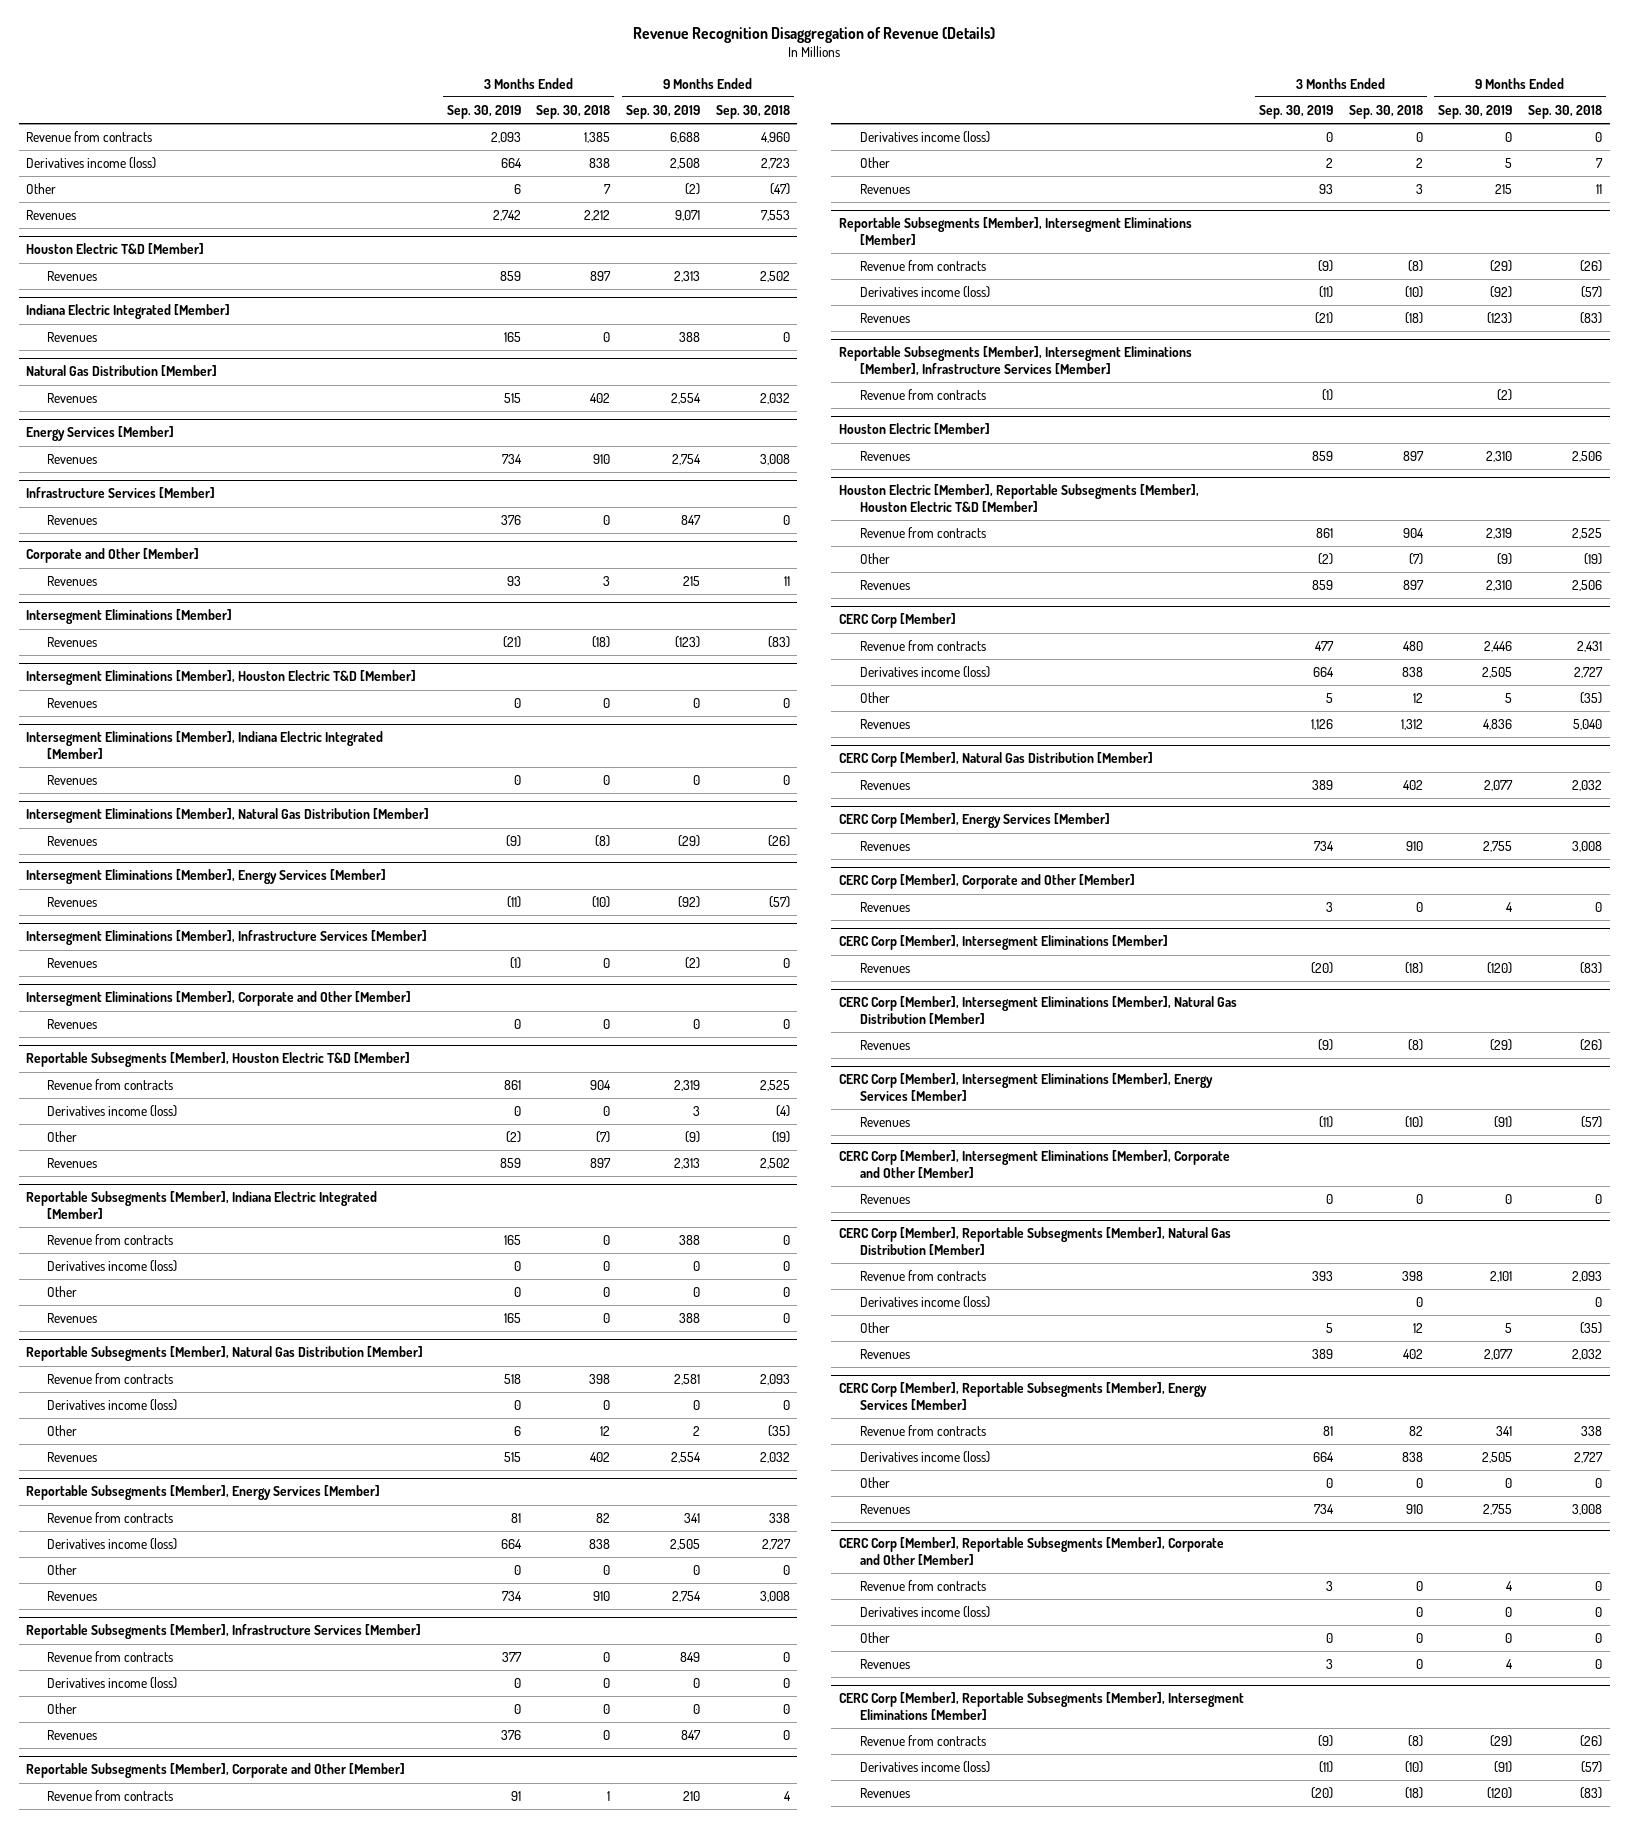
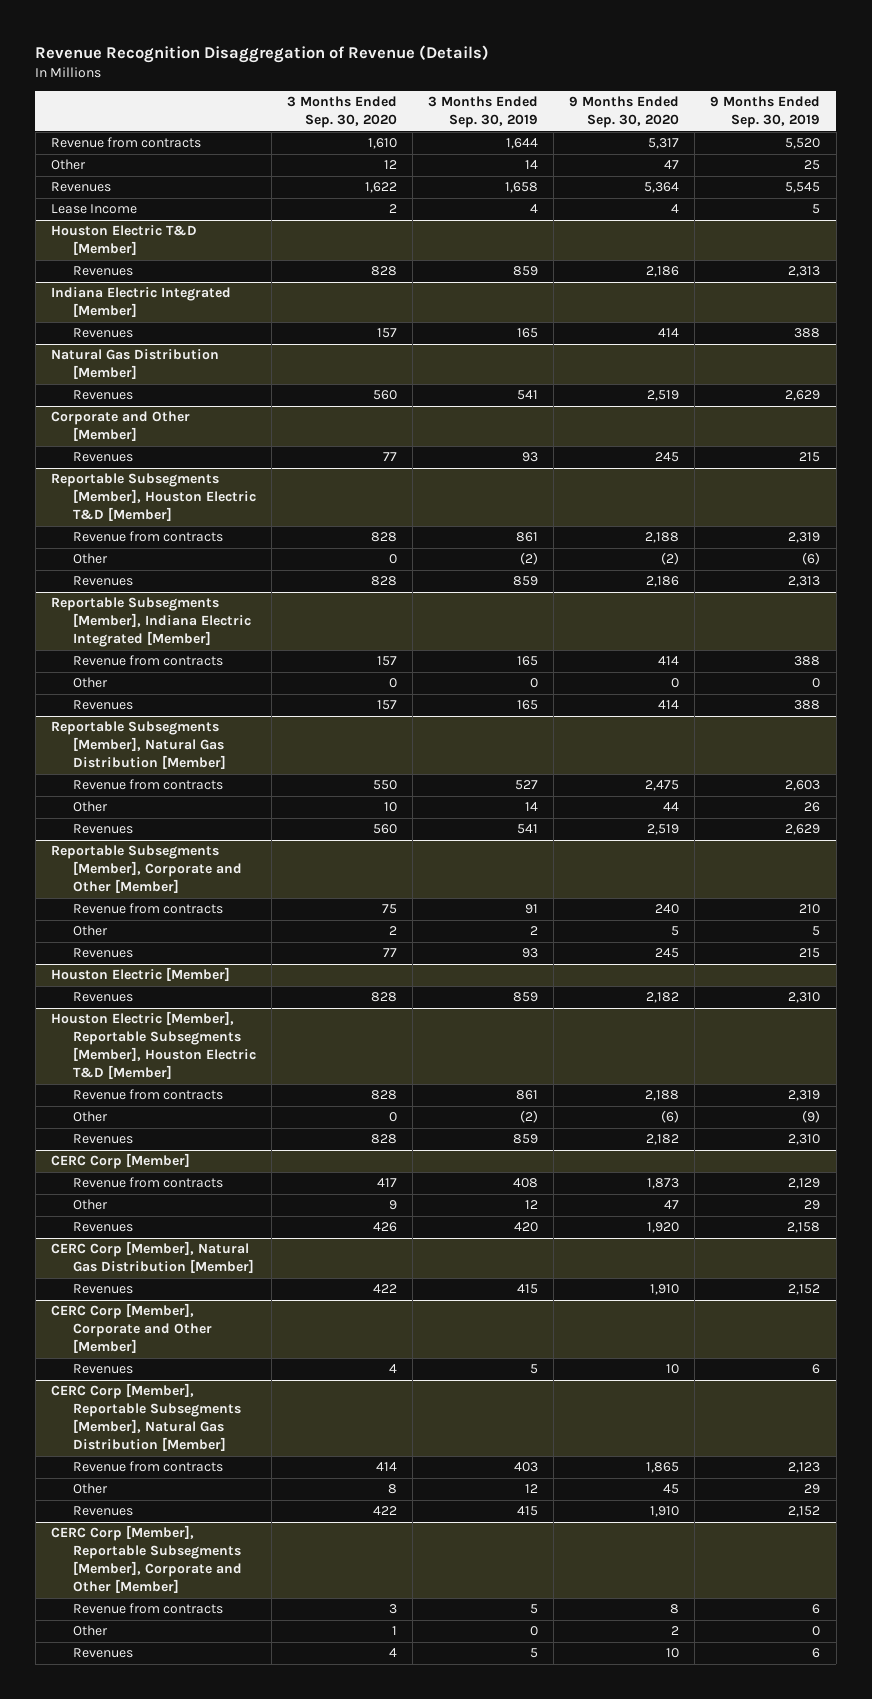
[536,104,611,119] Sep. 30, 2018 -> none
[715,104,790,119] Sep. 30, 2018 -> none
none -> [286,96,397,129] 3 Months Ended Sep. 30, 2020
none -> [569,96,680,129] 9 Months Ended Sep. 30, 2020
[26,156,157,169] Derivatives income (loss) -> none
[490,131,521,143] 2,093 -> [506,138,539,150] 1,644
[670,131,701,143] 6,688 -> [785,138,821,150] 5,520
[513,183,521,194] 6 -> [525,160,539,170] 14
[685,182,701,195] (2) -> [804,160,821,171] 25
[492,209,521,221] 2,742 -> [505,182,539,194] 1,658
[675,209,701,221] 9,071 -> [785,182,821,194] 5,545
none -> [51,204,138,215] Lease Income
[26,426,175,442] Energy Services [Member] -> none
[47,453,98,464] Revenues -> none
[26,487,216,499] Infrastructure Services [Member] -> none
[47,514,98,525] Revenues -> none
[503,392,521,403] 515 -> [517,390,539,401] 541
[671,392,702,404] 2,554 -> [785,390,821,402] 2,629
[26,609,233,625] Intersegment Eliminations [Member] -> none
[47,636,98,647] Revenues -> none
[26,670,417,686] Intersegment Eliminations [Member], Houston Electric T&D [Member] -> none
[47,697,98,708] Revenues -> none
[26,731,384,759] Intersegment Eliminations [Member], Indiana Electric Integrated [Member] -> none
[47,774,98,785] Revenues -> none
[26,808,430,824] Intersegment Eliminations [Member], Natural Gas Distribution [Member] -> none
[47,835,98,846] Revenues -> none
[26,869,387,885] Intersegment Eliminations [Member], Energy Services [Member] -> none
[47,896,98,907] Revenues -> none
[26,930,428,946] Intersegment Eliminations [Member], Infrastructure Services [Member] -> none
[47,957,98,968] Revenues -> none
[26,991,412,1007] Intersegment Eliminations [Member], Corporate and Other [Member] -> none
[47,1018,98,1029] Revenues -> none
[47,1104,178,1117] Derivatives income (loss) -> none
[685,1130,701,1143] (9) -> [802,552,821,566] (6)
[47,1259,178,1272] Derivatives income (loss) -> none
[47,1398,178,1411] Derivatives income (loss) -> none
[26,1485,381,1501] Reportable Subsegments [Member], Energy Services [Member] -> none
[47,1511,174,1523] Revenue from contracts -> none
[47,1537,178,1550] Derivatives income (loss) -> none
[47,1563,78,1575] Other -> none
[47,1590,98,1601] Revenues -> none
[26,1624,422,1640] Reportable Subsegments [Member], Infrastructure Services [Member] -> none
[47,1650,174,1662] Revenue from contracts -> none
[47,1676,178,1689] Derivatives income (loss) -> none
[47,1702,78,1714] Other -> none
[47,1729,98,1740] Revenues -> none
[503,1373,521,1384] 518 -> [515,780,539,791] 527
[674,1373,701,1385] 2,581 -> [785,780,821,792] 2,603
[513,1425,521,1436] 6 -> [525,802,539,812] 14
[693,1425,701,1436] 2 -> [804,802,821,813] 26
[503,1451,521,1462] 515 -> [517,824,539,835] 541
[671,1451,702,1463] 2,554 -> [785,824,821,836] 2,629
[859,130,990,143] Derivatives income (loss) -> none
[838,217,1192,245] Reportable Subsegments [Member], Intersegment Eliminations [Member] -> none
[859,259,986,271] Revenue from contracts -> none
[859,285,990,298] Derivatives income (loss) -> none
[859,312,910,323] Revenues -> none
[838,346,1192,376] Reportable Subsegments [Member], Intersegment Eliminations [Member], Infrastructure Services [Member] -> none
[859,388,986,400] Revenue from contracts -> none
[859,665,990,678] Derivatives income (loss) -> none
[1315,640,1335,651] 477 -> [513,1178,539,1189] 408
[1484,640,1513,652] 2,446 -> [788,1178,821,1190] 2,129
[1326,692,1334,703] 5 -> [525,1200,539,1210] 12
[1505,692,1513,703] 5 -> [804,1200,821,1211] 29
[1311,718,1334,730] 1,126 -> [514,1222,539,1233] 420
[1483,718,1513,730] 4,836 -> [787,1222,821,1234] 2,158
[838,813,1110,829] CERC Corp [Member], Energy Services [Member] -> none
[859,840,910,851] Revenues -> none
[1312,779,1334,790] 389 -> [517,1284,539,1295] 415
[1484,779,1514,791] 2,077 -> [788,1284,821,1296] 2,152
[838,935,1168,951] CERC Corp [Member], Intersegment Eliminations [Member] -> none
[859,962,910,973] Revenues -> none
[838,996,1237,1024] CERC Corp [Member], Intersegment Eliminations [Member], Natural Gas Distribution [Member] -> none
[859,1039,910,1050] Revenues -> none
[838,1073,1213,1101] CERC Corp [Member], Intersegment Eliminations [Member], Energy Services [Member] -> none
[859,1116,910,1127] Revenues -> none
[838,1150,1230,1178] CERC Corp [Member], Intersegment Eliminations [Member], Corporate and Other [Member] -> none
[859,1193,910,1204] Revenues -> none
[1326,901,1334,912] 3 -> [530,1364,539,1375] 5
[1506,901,1514,912] 4 -> [812,1364,821,1375] 6
[859,1295,990,1308] Derivatives income (loss) -> none
[838,1382,1207,1410] CERC Corp [Member], Reportable Subsegments [Member], Energy Services [Member] -> none
[859,1424,986,1436] Revenue from contracts -> none
[859,1450,990,1463] Derivatives income (loss) -> none
[859,1476,890,1488] Other -> none
[859,1503,910,1514] Revenues -> none
[1312,1270,1334,1281] 393 -> [514,1462,539,1473] 403
[1490,1270,1513,1282] 2,101 -> [788,1462,821,1474] 2,123
[1326,1322,1334,1333] 5 -> [525,1484,539,1494] 12
[1505,1322,1513,1333] 5 -> [804,1484,821,1495] 29
[1312,1348,1334,1359] 389 -> [517,1506,539,1517] 415
[1484,1348,1514,1360] 2,077 -> [788,1506,821,1518] 2,152
[859,1605,990,1618] Derivatives income (loss) -> none
[1326,1580,1334,1591] 3 -> [530,1604,539,1615] 5
[1506,1580,1514,1591] 4 -> [812,1604,821,1615] 6
[838,1692,1244,1720] CERC Corp [Member], Reportable Subsegments [Member], Intersegment Eliminations [Member] -> none
[859,1734,986,1746] Revenue from contracts -> none
[859,1760,990,1773] Derivatives income (loss) -> none
[859,1787,910,1798] Revenues -> none
[1326,1658,1334,1669] 3 -> [530,1648,539,1659] 5
[1506,1658,1514,1669] 4 -> [812,1648,821,1659] 6

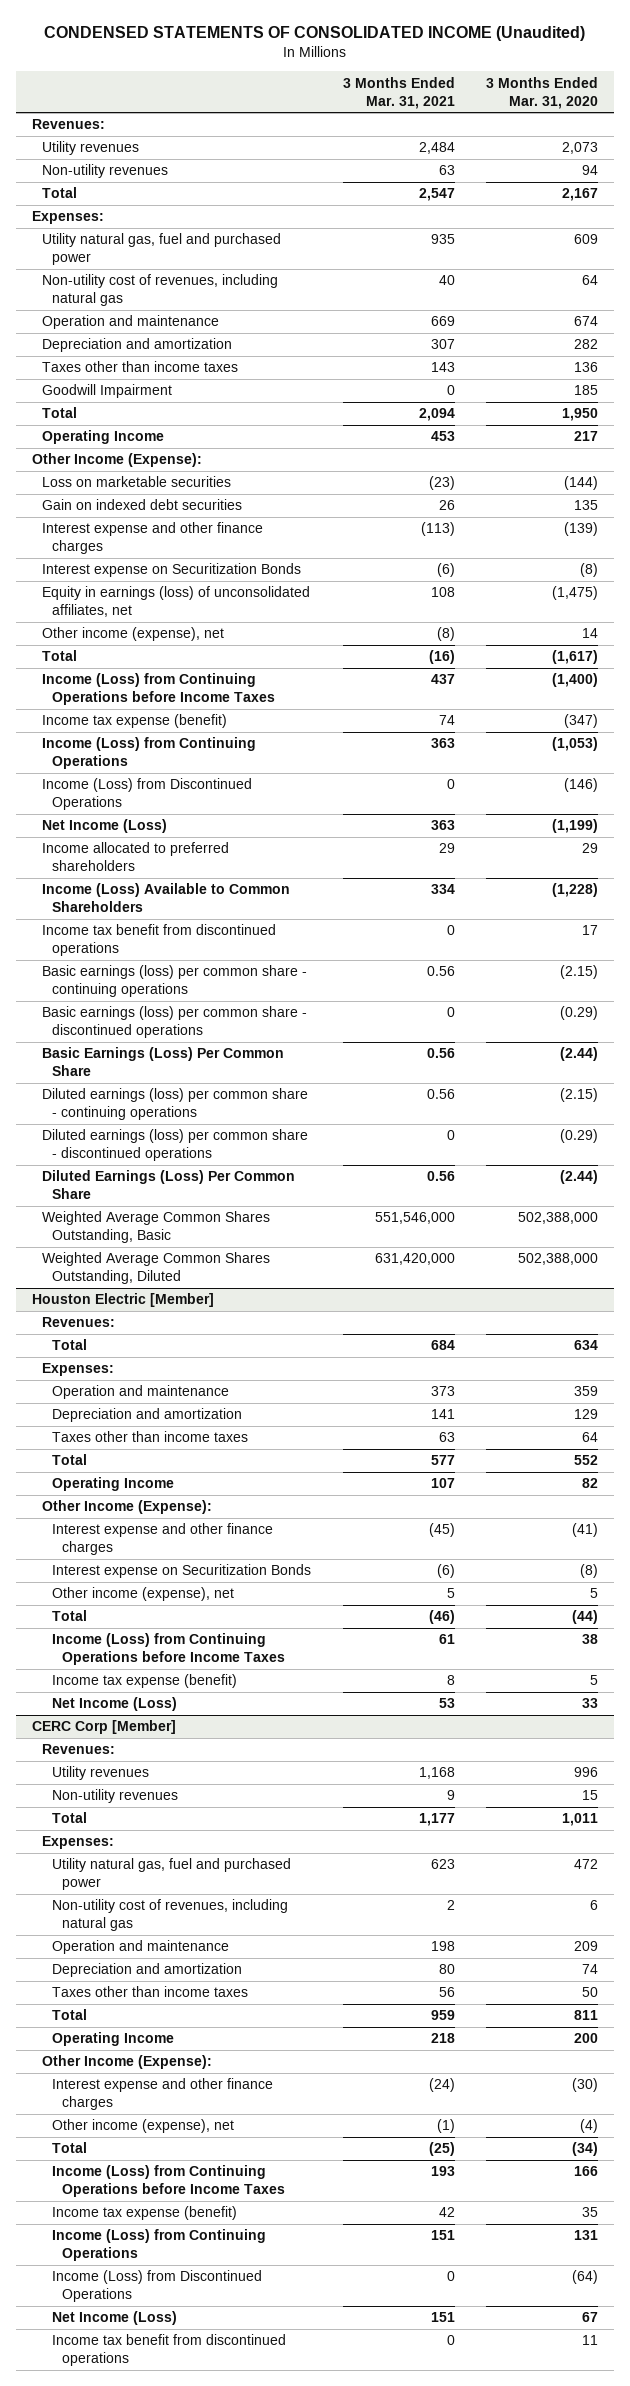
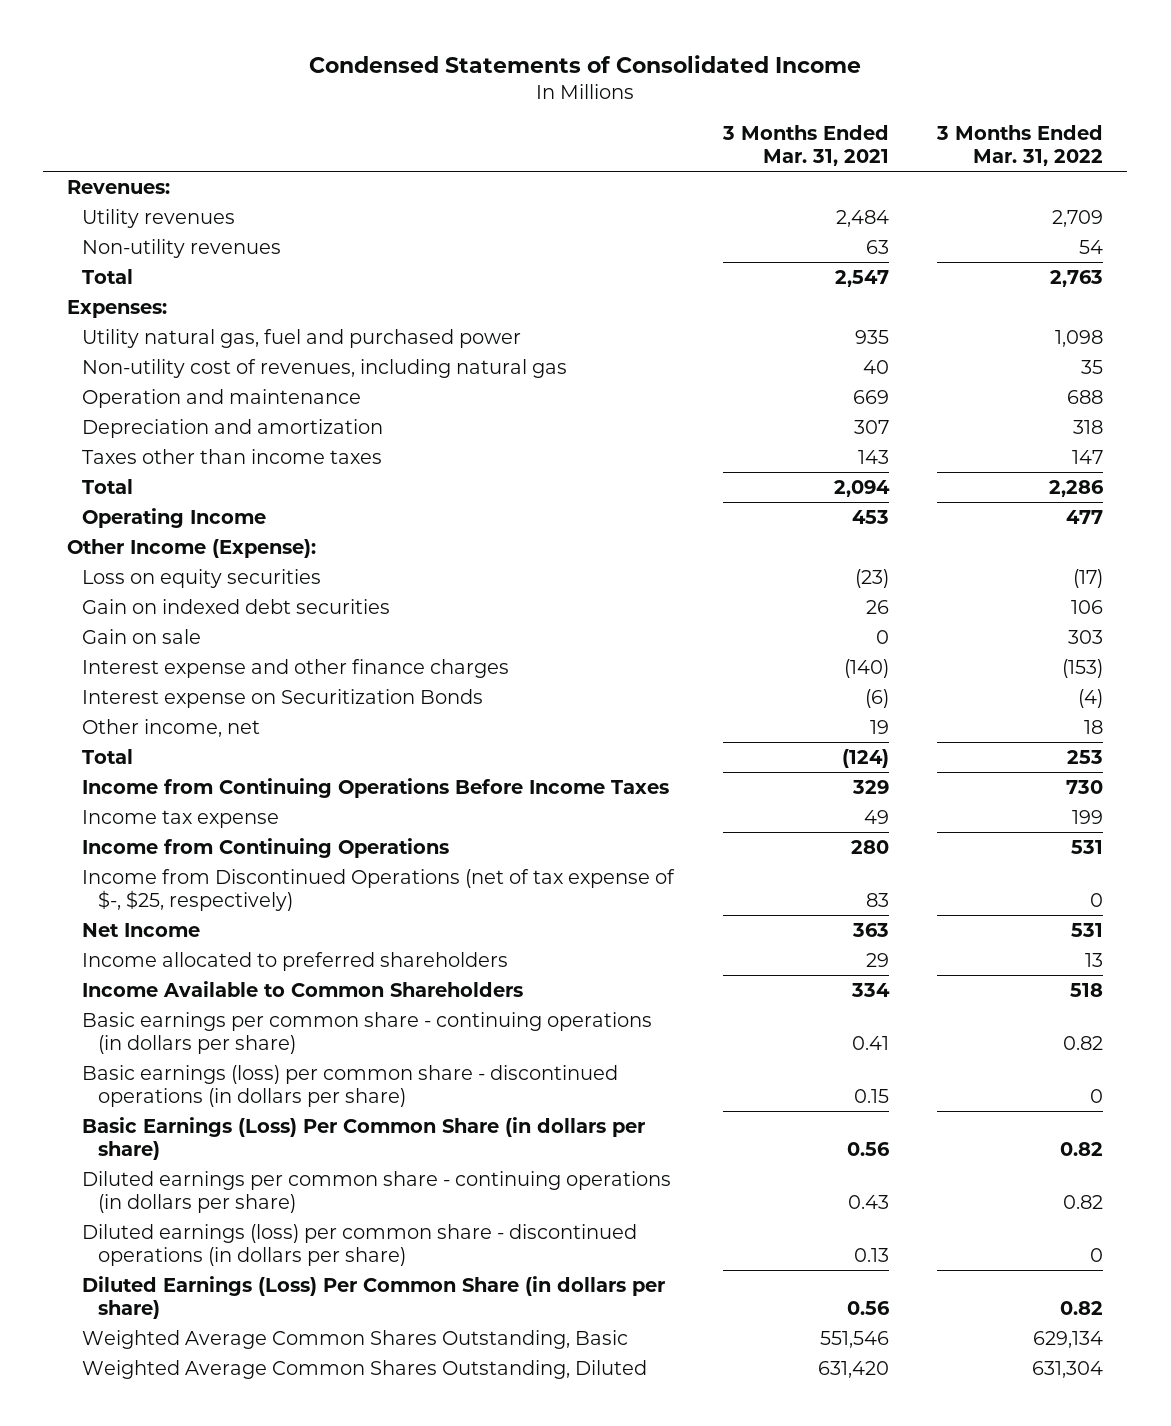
[44,26,586,42] CONDENSED STATEMENTS OF CONSOLIDATED INCOME (Unaudited) -> [309,55,862,74] Condensed Statements of Consolidated Income
[486,76,599,109] 3 Months Ended Mar. 31, 2020 -> none
none -> [936,125,1104,167] 3 Months Ended Mar. 31, 2022
[42,384,173,399] Goodwill Impairment -> none
[42,476,232,488] Loss on marketable securities -> [82,568,322,588] Loss on equity securities
none -> [82,628,202,644] Gain on sale
[420,522,455,537] (113) -> [843,658,889,678] (140)
[42,586,311,618] Equity in earnings (loss) of unconsolidated affiliates, net -> none
[42,627,225,642] Other income (expense), net -> [82,718,261,737] Other income, net
[436,627,455,642] (8) -> [869,719,889,734] 19
[428,650,455,665] (16) -> [841,748,889,768] (124)
[42,673,276,706] Income (Loss) from Continuing Operations before Income Taxes -> [82,777,670,798] Income from Continuing Operations Before Income Taxes
[430,674,455,685] 437 -> [851,779,889,794] 329
[42,714,228,729] Income tax expense (benefit) -> [82,809,280,828] Income tax expense
[438,715,455,726] 74 -> [863,809,889,824] 49
[42,737,257,770] Income (Loss) from Continuing Operations -> [82,837,450,858] Income from Continuing Operations
[430,738,455,749] 363 -> [850,839,889,854] 280
[42,778,253,811] Income (Loss) from Discontinued Operations -> [82,868,676,911] Income from Discontinued Operations (net of tax expense of $-, $25, respectively)
[446,779,455,790] 0 -> [865,892,889,907] 83
[42,819,168,834] Net Income (Loss) -> [82,922,201,937] Net Income
[42,924,277,957] Income tax benefit from discontinued operations -> none
[31,1293,214,1308] Houston Electric [Member] -> none
[42,1317,116,1328] Revenues: -> none
[52,1339,88,1351] Total -> none
[42,1363,115,1377] Expenses: -> none
[52,1385,230,1400] Operation and maintenance -> none
[52,1408,243,1423] Depreciation and amortization -> none
[52,1431,249,1443] Taxes other than income taxes -> none
[52,1454,88,1466] Total -> none
[52,1477,175,1492] Operating Income -> none
[42,1500,213,1515] Other Income (Expense): -> none
[52,1523,274,1556] Interest expense and other finance charges -> none
[52,1564,312,1579] Interest expense on Securitization Bonds -> none
[52,1587,235,1602] Other income (expense), net -> none
[52,1610,88,1622] Total -> none
[52,1633,286,1666] Income (Loss) from Continuing Operations before Income Taxes -> none
[52,1674,238,1689] Income tax expense (benefit) -> none
[52,1697,178,1712] Net Income (Loss) -> none
[31,1720,176,1735] CERC Corp [Member] -> none
[42,1744,116,1755] Revenues: -> none
[52,1766,150,1781] Utility revenues -> none
[52,1789,179,1804] Non-utility revenues -> none
[52,1812,88,1824] Total -> none
[42,1836,115,1850] Expenses: -> none
[52,1858,292,1891] Utility natural gas, fuel and purchased power -> none
[52,1899,289,1932] Non-utility cost of revenues, including natural gas -> none
[52,1940,230,1955] Operation and maintenance -> none
[52,1963,243,1978] Depreciation and amortization -> none
[52,1986,249,1998] Taxes other than income taxes -> none
[52,2009,88,2021] Total -> none
[52,2032,175,2047] Operating Income -> none
[42,2055,213,2070] Other Income (Expense): -> none
[52,2078,274,2111] Interest expense and other finance charges -> none
[52,2119,235,2134] Other income (expense), net -> none
[52,2142,88,2154] Total -> none
[52,2165,286,2198] Income (Loss) from Continuing Operations before Income Taxes -> none
[52,2206,238,2221] Income tax expense (benefit) -> none
[52,2229,267,2262] Income (Loss) from Continuing Operations -> none
[52,2270,263,2303] Income (Loss) from Discontinued Operations -> none
[52,2311,178,2326] Net Income (Loss) -> none
[52,2334,287,2367] Income tax benefit from discontinued operations -> none
[42,883,291,913] Income (Loss) Available to Common Shareholders -> [82,980,524,997] Income Available to Common Shareholders
[42,965,308,998] Basic earnings (loss) per common share - continuing operations -> [82,1011,653,1054] Basic earnings per common share - continuing operations (in dollars per share)
[426,966,455,977] 0.56 -> [851,1035,889,1050] 0.41
[42,1006,308,1039] Basic earnings (loss) per common share - discontinued operations -> [82,1064,619,1107] Basic earnings (loss) per common share - discontinued operations (in dollars per share)
[446,1007,455,1018] 0 -> [853,1088,889,1103] 0.15
[42,1047,285,1077] Basic Earnings (Loss) Per Common Share -> [82,1116,646,1160] Basic Earnings (Loss) Per Common Share (in dollars per share)
[42,1088,309,1121] Diluted earnings (loss) per common share - continuing operations -> [82,1170,672,1213] Diluted earnings per common share - continuing operations (in dollars per share)
[426,1089,455,1100] 0.56 -> [847,1194,889,1209] 0.43
[42,1129,309,1162] Diluted earnings (loss) per common share - discontinued operations -> [82,1223,638,1266] Diluted earnings (loss) per common share - discontinued operations (in dollars per share)
[446,1130,455,1141] 0 -> [853,1247,889,1262] 0.13
[42,1170,296,1200] Diluted Earnings (Loss) Per Common Share -> [82,1275,666,1319] Diluted Earnings (Loss) Per Common Share (in dollars per share)
[374,1212,455,1225] 551,546,000 -> [819,1330,889,1348] 551,546
[374,1253,455,1266] 631,420,000 -> [817,1360,889,1378] 631,420

